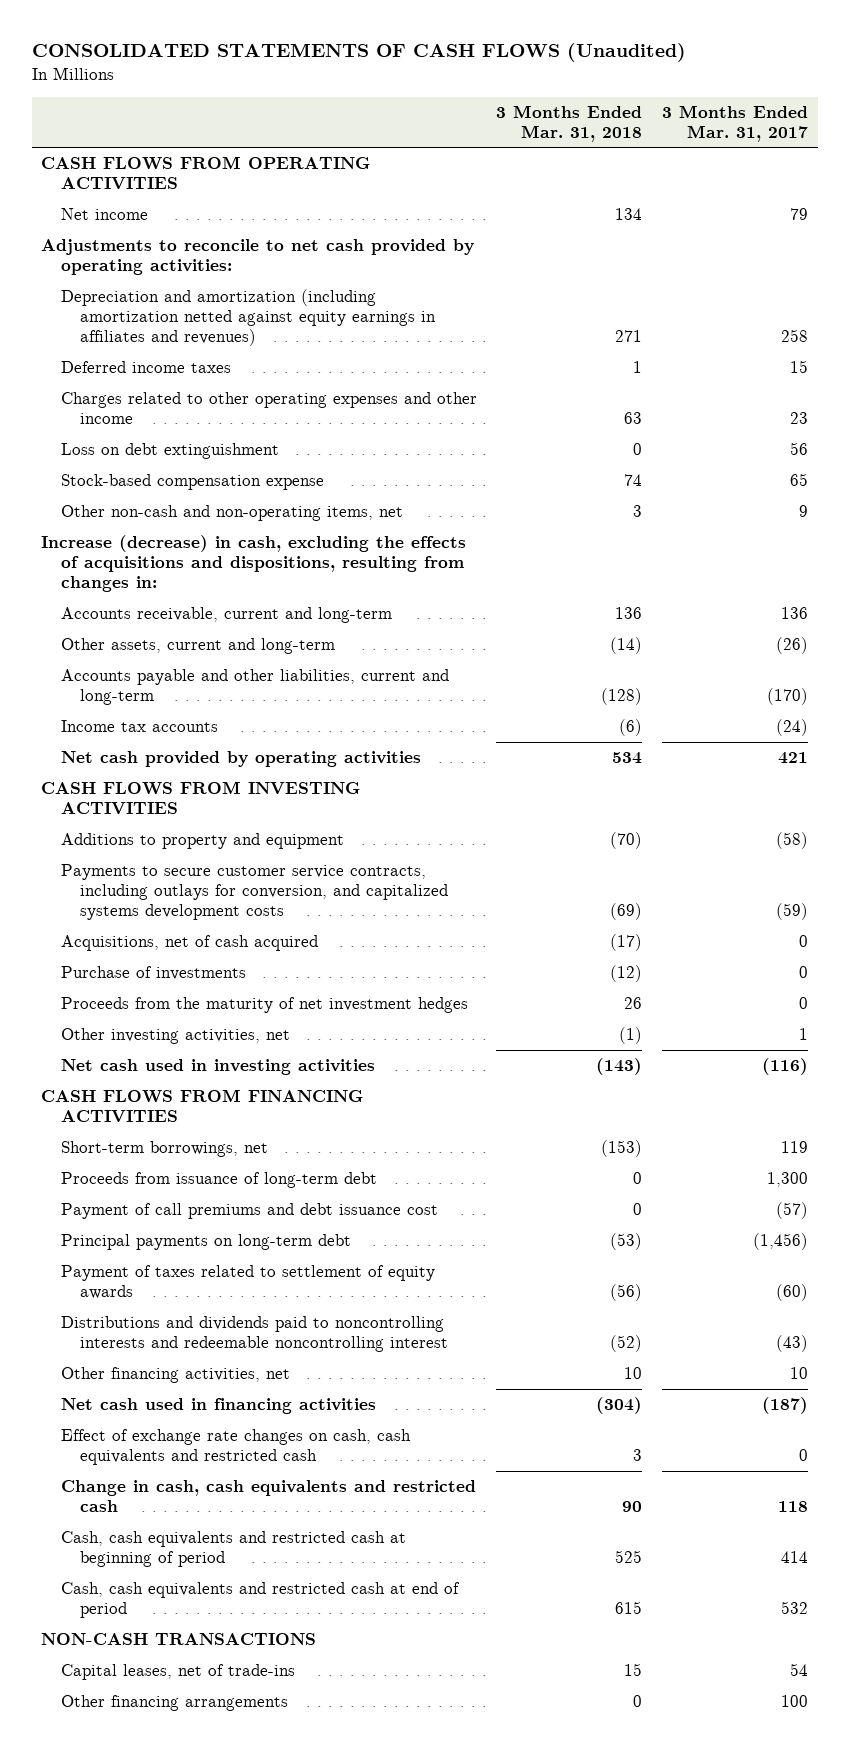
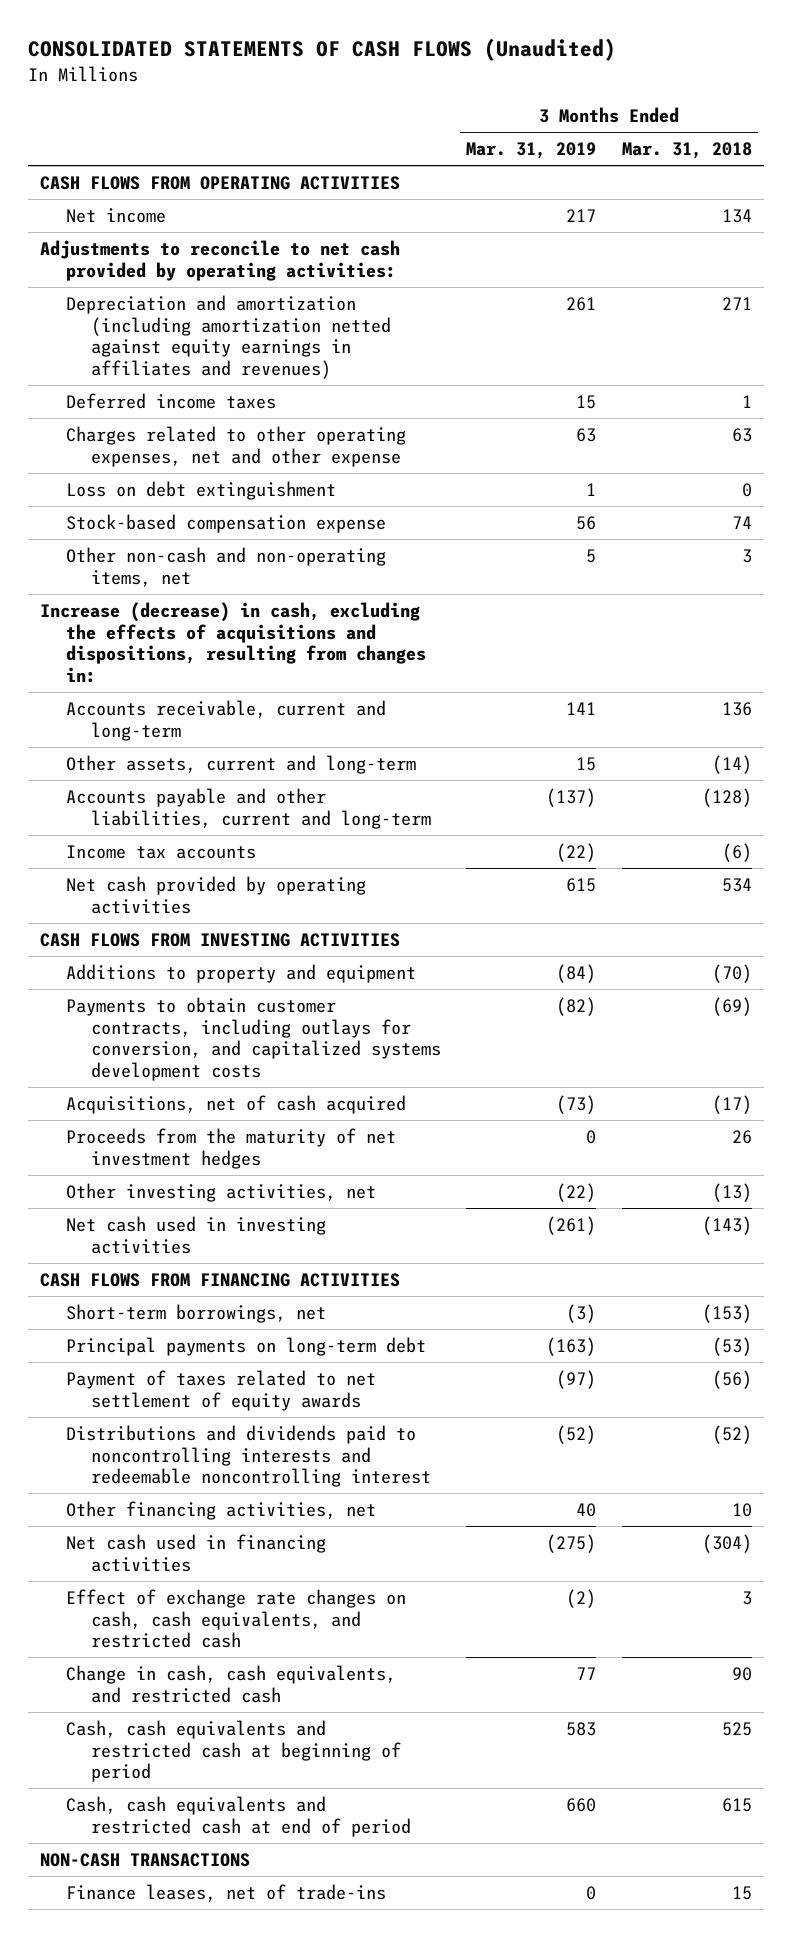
[661,104,808,142] 3 Months Ended Mar. 31, 2017 -> none
none -> [466,142,597,160] Mar. 31, 2019
[60,392,477,425] Charges related to other operating expenses and other income -> [65,425,406,467] Charges related to other operating expenses, net and other expense
[60,864,449,921] Payments to secure customer service contracts, including outlays for conversion, and capitalized systems development costs -> [65,996,442,1081] Payments to obtain customer contracts, including outlays for conversion, and capitalized systems development costs
[60,966,246,981] Purchase of investments -> none
[619,1027,643,1045] (1) -> [711,1182,752,1202] (13)
[60,1172,377,1189] Proceeds from issuance of long-term debt -> none
[60,1203,438,1220] Payment of call premiums and debt issuance cost -> none
[60,1265,435,1300] Payment of taxes related to settlement of equity awards -> [65,1369,376,1411] Payment of taxes related to net settlement of equity awards
[60,1429,411,1466] Effect of exchange rate changes on cash, cash equivalents and restricted cash -> [65,1588,406,1649] Effect of exchange rate changes on cash, cash equivalents, and restricted cash
[60,1480,476,1513] Change in cash, cash equivalents and restricted cash -> [65,1664,396,1703] Change in cash, cash equivalents, and restricted cash
[60,1695,288,1712] Other financing arrangements -> none
[60,1664,295,1681] Capital leases, net of trade-ins -> [65,1883,386,1902] Finance leases, net of trade-ins

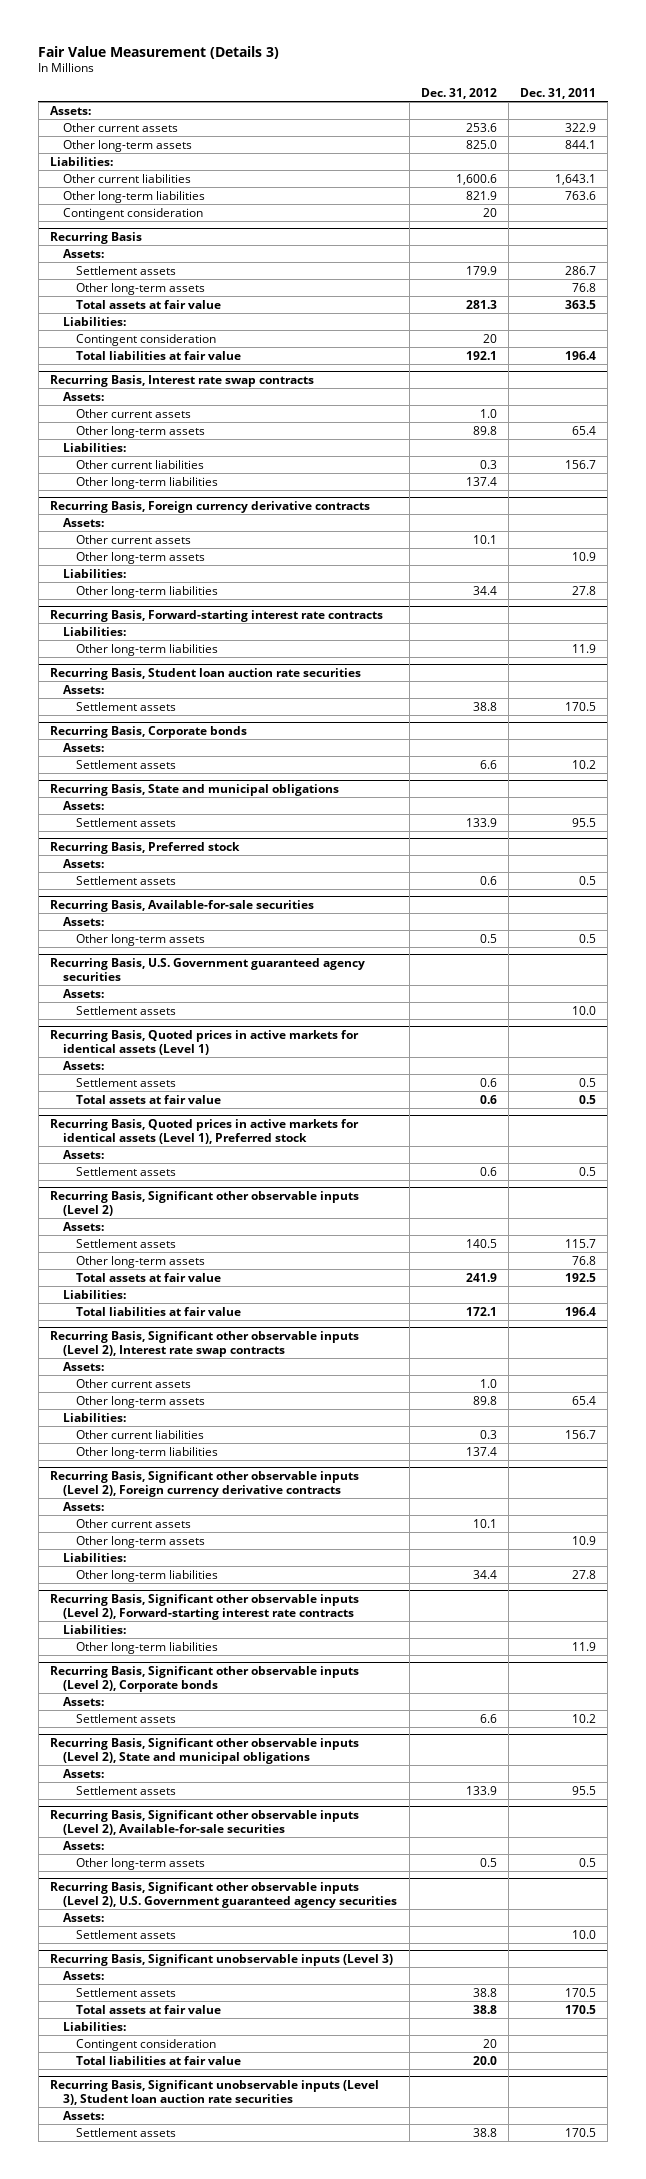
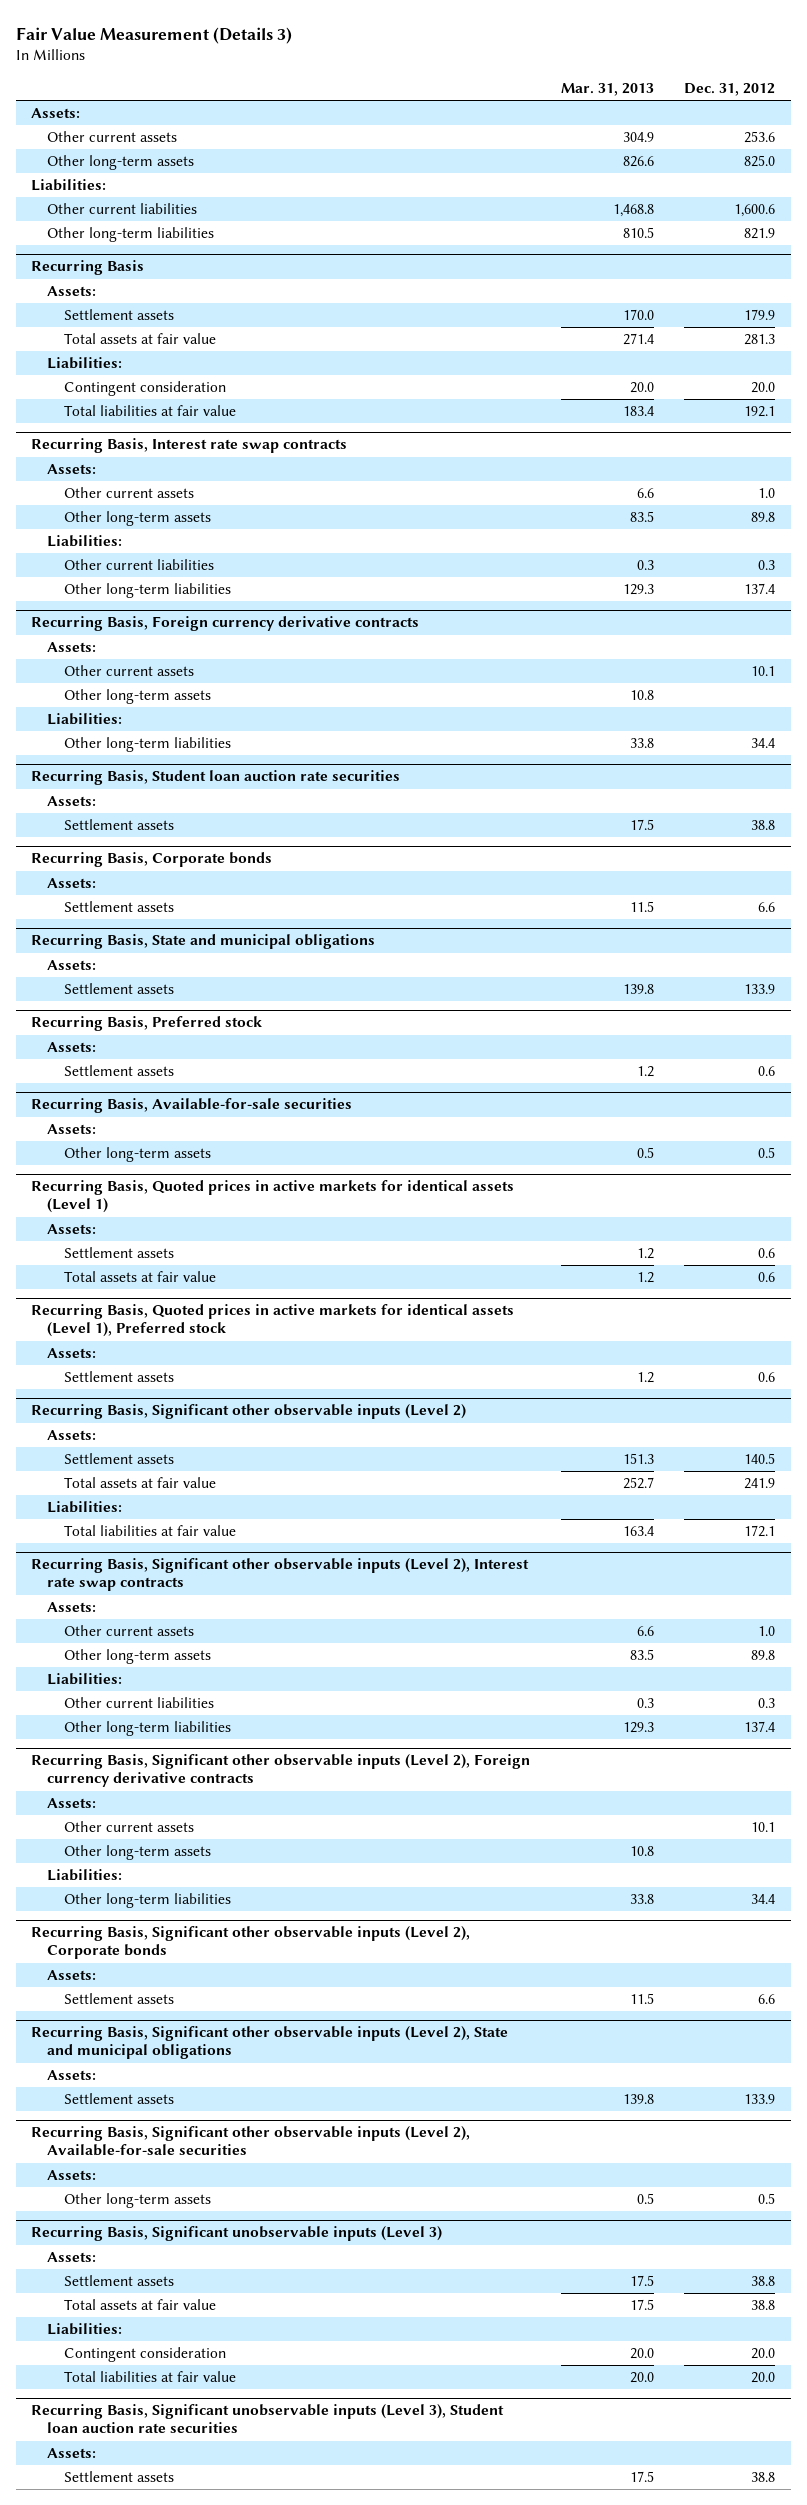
[520,87,597,99] Dec. 31, 2011 -> none
none -> [560,82,654,96] Mar. 31, 2013
[63,207,204,220] Contingent consideration -> none
[76,282,206,295] Other long-term assets -> none
[482,333,497,343] 20 -> [751,382,776,394] 20.0
[50,609,384,622] Recurring Basis, Forward-starting interest rate contracts -> none
[63,626,127,636] Liabilities: -> none
[76,643,219,656] Other long-term liabilities -> none
[50,957,366,981] Recurring Basis, U.S. Government guaranteed agency securities -> none
[63,988,105,998] Assets: -> none
[76,1005,177,1015] Settlement assets -> none
[76,1255,206,1268] Other long-term assets -> none
[50,1593,360,1620] Recurring Basis, Significant other observable inputs (Level 2), Forward-starting interest rate contracts -> none
[63,1624,127,1634] Liabilities: -> none
[76,1641,219,1654] Other long-term liabilities -> none
[50,1881,398,1908] Recurring Basis, Significant other observable inputs (Level 2), U.S. Government guaranteed agency securities -> none
[63,1912,105,1922] Assets: -> none
[76,1929,177,1939] Settlement assets -> none
[482,2038,497,2048] 20 -> [751,2348,776,2360] 20.0

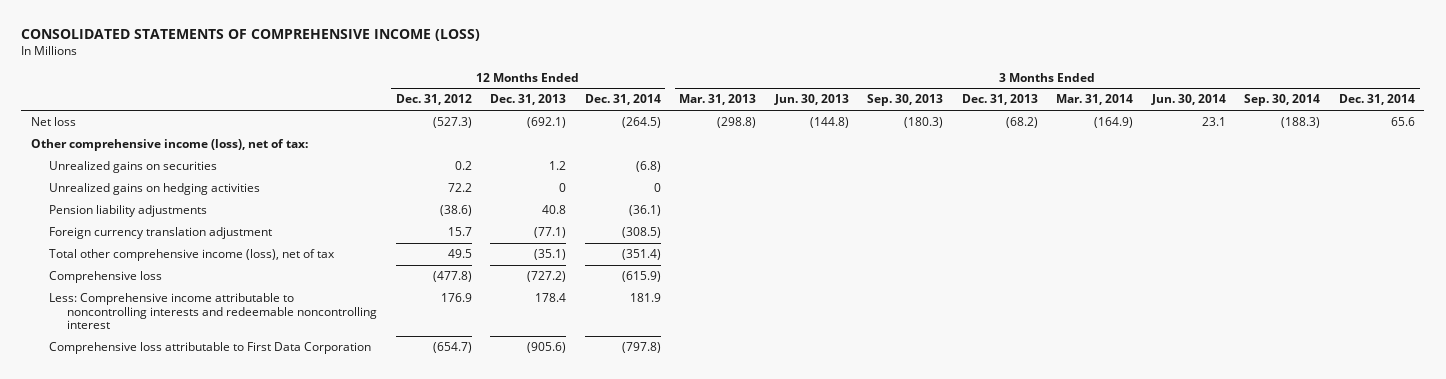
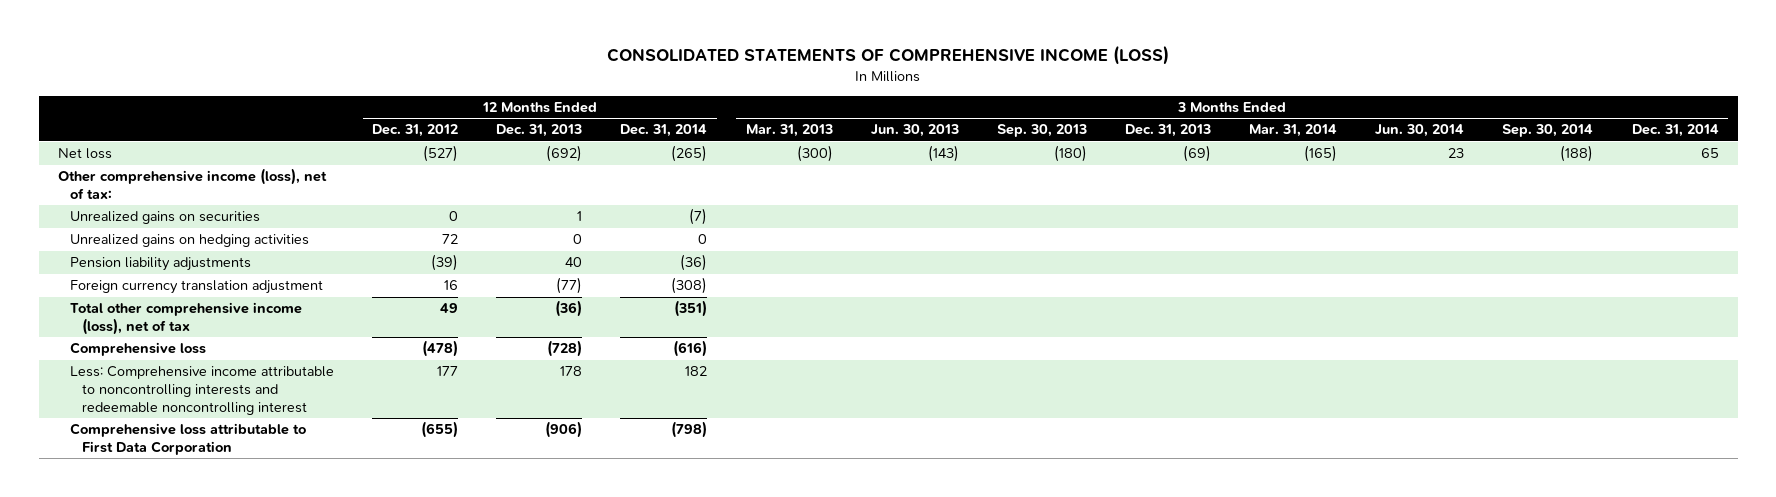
[432,116,472,128] (527.3) -> [423,145,459,163] (527)
[527,116,567,128] (692.1) -> [546,145,583,163] (692)
[621,116,661,128] (264.5) -> [671,145,708,163] (265)
[717,116,757,128] (298.8) -> [796,145,833,163] (300)
[809,116,849,128] (144.8) -> [927,145,959,163] (143)
[904,116,944,128] (180.3) -> [1053,145,1087,163] (180)
[1005,116,1038,128] (68.2) -> [1183,145,1212,163] (69)
[1094,116,1134,128] (164.9) -> [1304,145,1338,163] (165)
[1201,116,1226,126] 23.1 -> [1448,148,1465,159] 23
[1281,116,1321,128] (188.3) -> [1560,145,1594,163] (188)
[1390,116,1415,126] 65.6 -> [1700,148,1719,159] 65
[454,160,472,170] 0.2 -> [449,211,459,222] 0
[549,160,567,170] 1.2 -> [577,211,583,222] 1
[635,160,661,172] (6.8) -> [689,208,708,226] (7)
[447,182,472,192] 72.2 -> [442,234,459,245] 72
[439,204,472,216] (38.6) -> [431,254,459,272] (39)
[542,204,567,214] 40.8 -> [565,257,583,268] 40
[628,204,661,216] (36.1) -> [680,254,708,272] (36)
[447,226,472,236] 15.7 -> [444,280,459,291] 16
[534,226,567,238] (77.1) -> [556,277,583,295] (77)
[621,226,661,238] (308.5) -> [671,277,708,295] (308)
[447,248,472,258] 49.5 -> [440,303,459,314] 49
[534,248,567,260] (35.1) -> [555,300,583,318] (36)
[621,248,661,260] (351.4) -> [674,300,708,318] (351)
[432,270,472,282] (477.8) -> [422,340,459,358] (478)
[527,270,567,282] (727.2) -> [547,340,583,358] (728)
[621,270,661,282] (615.9) -> [673,340,708,358] (616)
[440,292,472,302] 176.9 -> [437,366,459,377] 177
[535,292,567,302] 178.4 -> [560,366,583,377] 178
[629,292,661,302] 181.9 -> [685,366,708,377] 182
[432,341,472,353] (654.7) -> [421,421,459,439] (655)
[527,341,567,353] (905.6) -> [545,421,583,439] (906)
[621,341,661,353] (797.8) -> [671,421,708,439] (798)

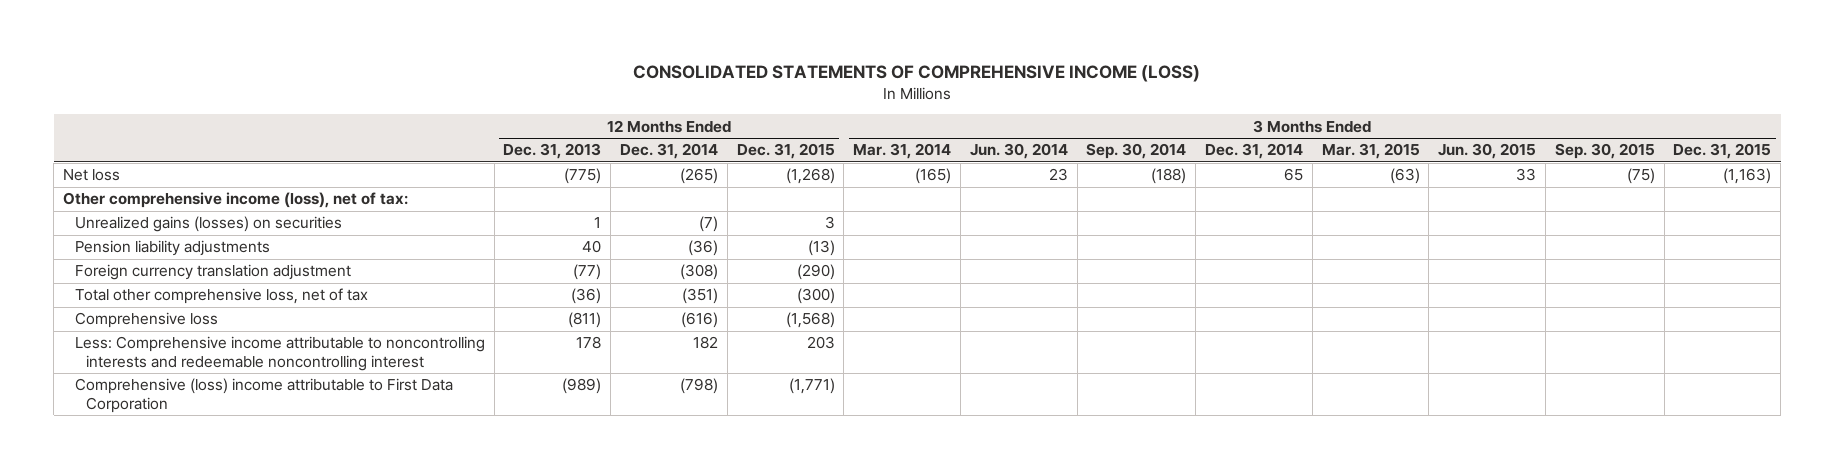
[372,124,459,138] Dec. 31, 2012 -> none
[745,124,833,138] Mar. 31, 2013 -> none
[870,124,959,138] Jun. 30, 2013 -> none
[996,124,1087,138] Sep. 30, 2013 -> none
[1125,124,1212,138] Dec. 31, 2013 -> none
none -> [736,143,835,160] Dec. 31, 2015
none -> [1321,143,1420,160] Mar. 31, 2015
none -> [1438,143,1537,160] Jun. 30, 2015
none -> [1554,143,1655,160] Sep. 30, 2015
none -> [1673,143,1772,160] Dec. 31, 2015
[546,145,583,163] (692) -> [564,168,602,185] (775)
[69,234,309,248] Unrealized gains on hedging activities -> none
[69,211,260,225] Unrealized gains on securities -> [74,216,342,233] Unrealized gains (losses) on securities
[69,302,302,336] Total other comprehensive income (loss), net of tax -> [74,288,368,305] Total other comprehensive loss, net of tax
[547,340,583,358] (728) -> [568,312,602,329] (811)
[69,423,306,456] Comprehensive loss attributable to First Data Corporation -> [74,378,453,413] Comprehensive (loss) income attributable to First Data Corporation
[545,421,583,439] (906) -> [562,378,602,395] (989)

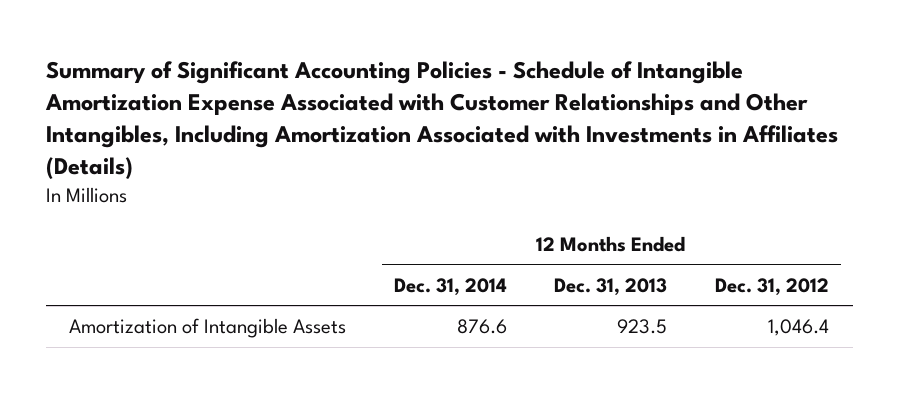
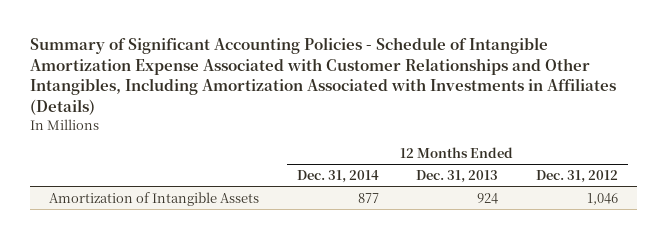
[456,319,507,335] 876.6 -> [357,192,379,203] 877
[617,319,668,335] 923.5 -> [477,192,499,204] 924
[767,319,829,337] 1,046.4 -> [587,192,619,205] 1,046

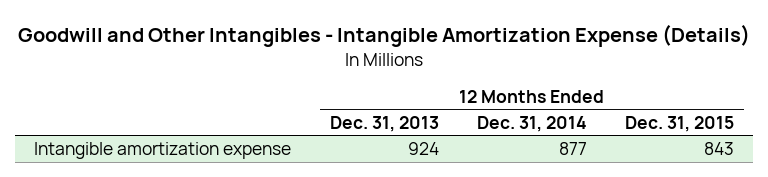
[29,37,616,115] Summary of Significant Accounting Policies - Schedule of Intangible Amortization Expense Associated with Customer Relationships and Other Intangibles, Including Amortization Associated with Investments in Affiliates (Details) -> [18,24,751,48] Goodwill and Other Intangibles - Intangible Amortization Expense (Details)
[536,170,619,184] Dec. 31, 2012 -> none
none -> [625,115,735,132] Dec. 31, 2015
[48,191,259,206] Amortization of Intangible Assets -> [34,142,292,160] Intangible amortization expense

